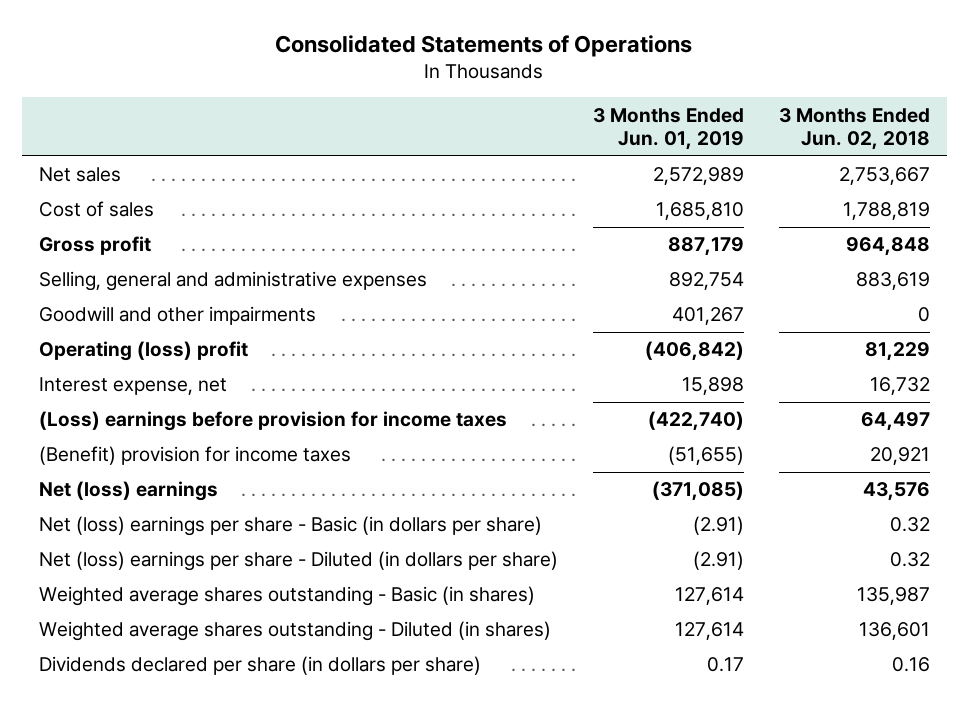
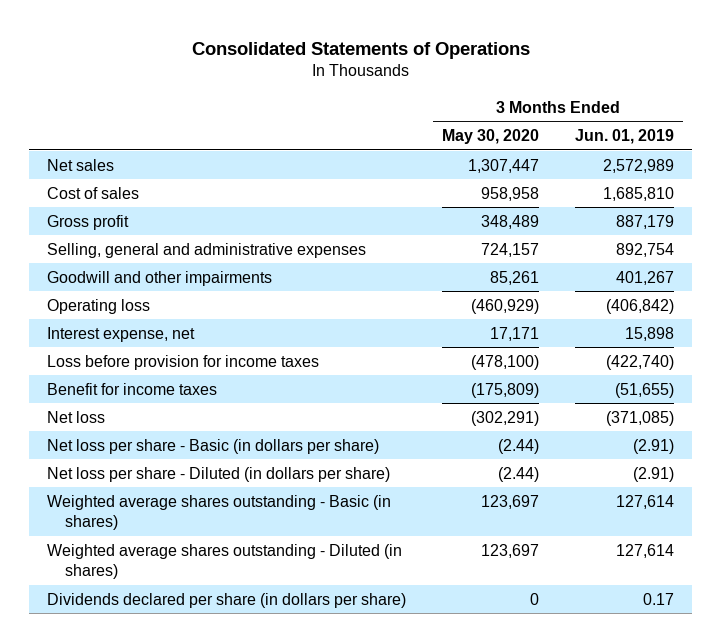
[778,107,930,151] 3 Months Ended Jun. 02, 2018 -> none
none -> [442,128,540,144] May 30, 2020
[39,341,249,362] Operating (loss) profit -> [47,298,151,314] Operating loss
[39,411,508,432] (Loss) earnings before provision for income taxes -> [47,354,320,370] Loss before provision for income taxes
[39,446,352,466] (Benefit) provision for income taxes -> [47,382,218,395] Benefit for income taxes
[39,481,219,502] Net (loss) earnings -> [47,410,106,423] Net loss
[39,516,543,537] Net (loss) earnings per share - Basic (in dollars per share) -> [47,438,380,454] Net loss per share - Basic (in dollars per share)
[39,551,559,572] Net (loss) earnings per share - Diluted (in dollars per share) -> [47,466,391,482] Net loss per share - Diluted (in dollars per share)

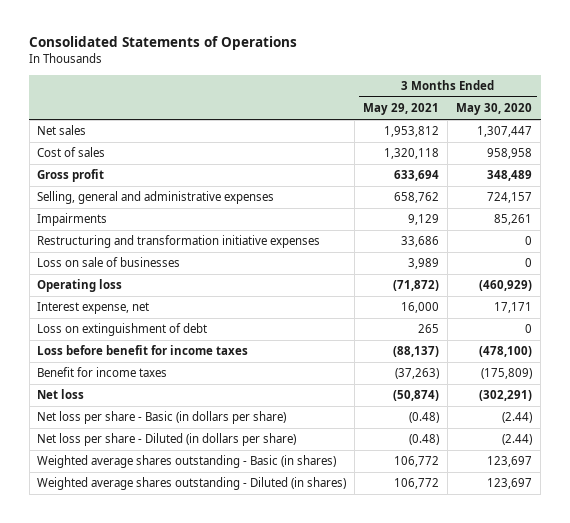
[575,128,675,144] Jun. 01, 2019 -> none
none -> [363,103,440,116] May 29, 2021
[47,270,273,286] Goodwill and other impairments -> [37,213,108,227] Impairments
none -> [37,235,321,249] Restructuring and transformation initiative expenses
none -> [37,257,181,268] Loss on sale of businesses
none -> [37,323,208,337] Loss on extinguishment of debt
[47,354,320,370] Loss before provision for income taxes -> [37,345,249,356] Loss before benefit for income taxes
[47,592,407,608] Dividends declared per share (in dollars per share) -> none

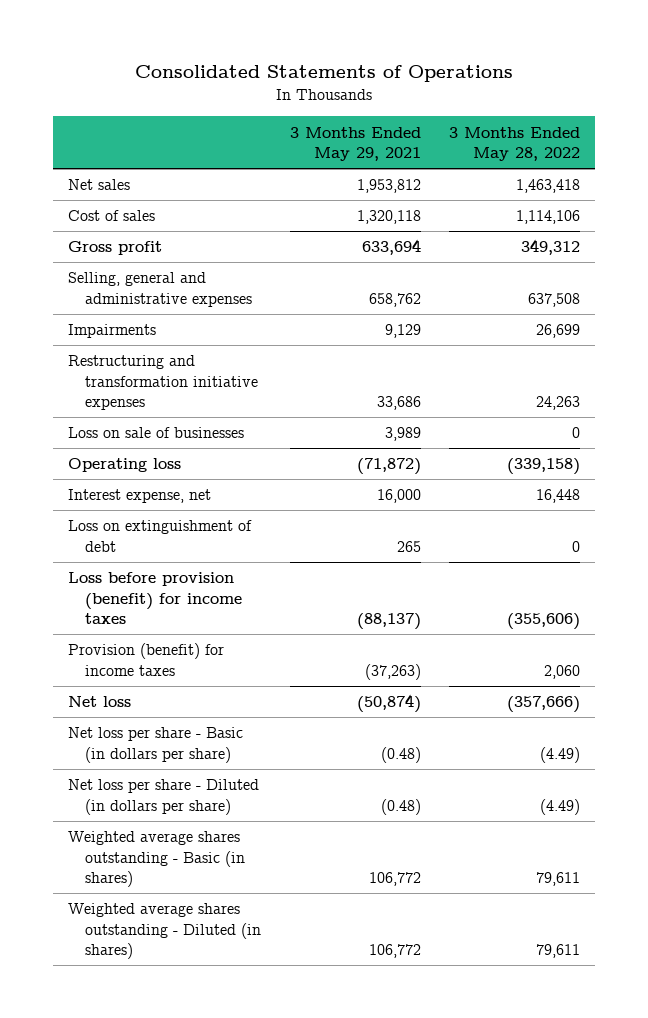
[456,103,533,116] May 30, 2020 -> none
none -> [449,126,581,162] 3 Months Ended May 28, 2022
[37,345,249,356] Loss before benefit for income taxes -> [67,572,242,625] Loss before provision (benefit) for income taxes
[37,367,168,378] Benefit for income taxes -> [67,643,224,676] Provision (benefit) for income taxes

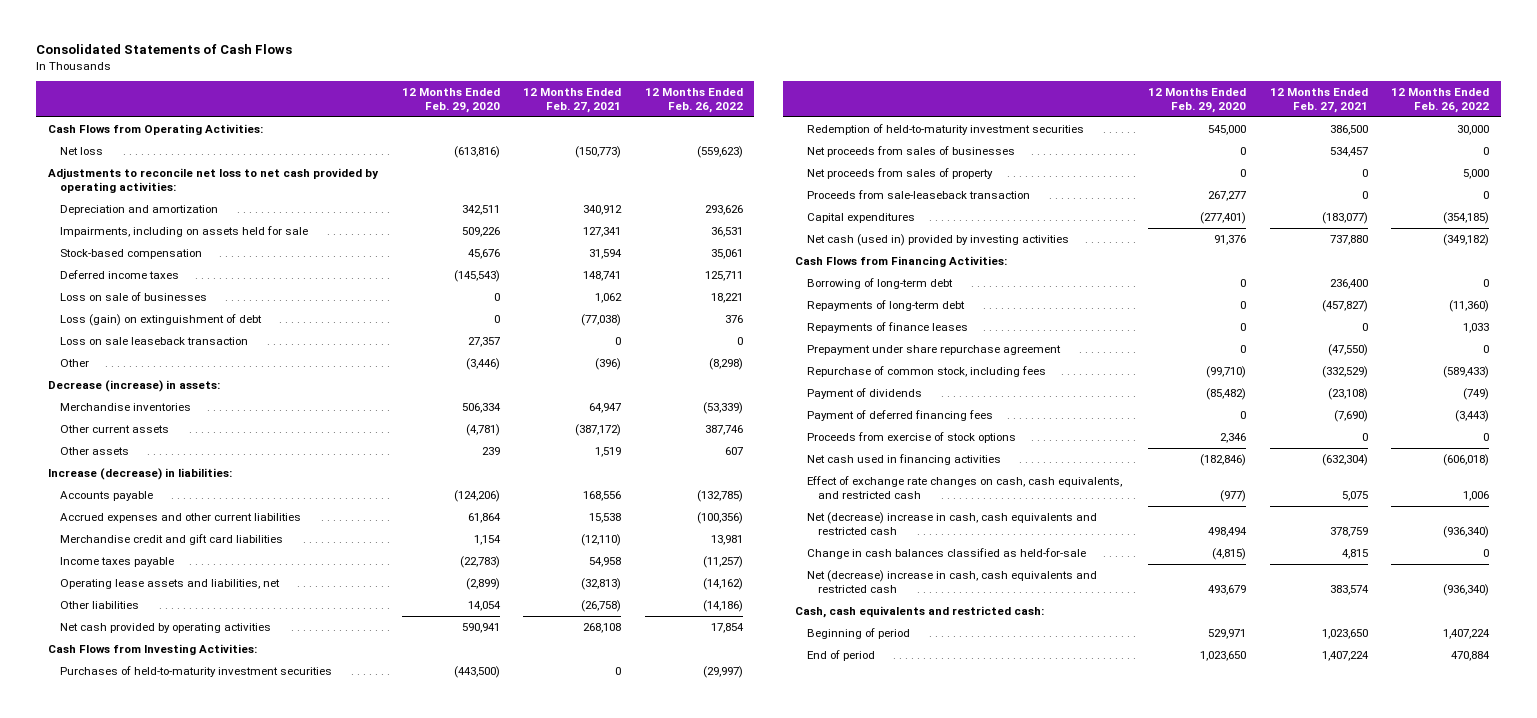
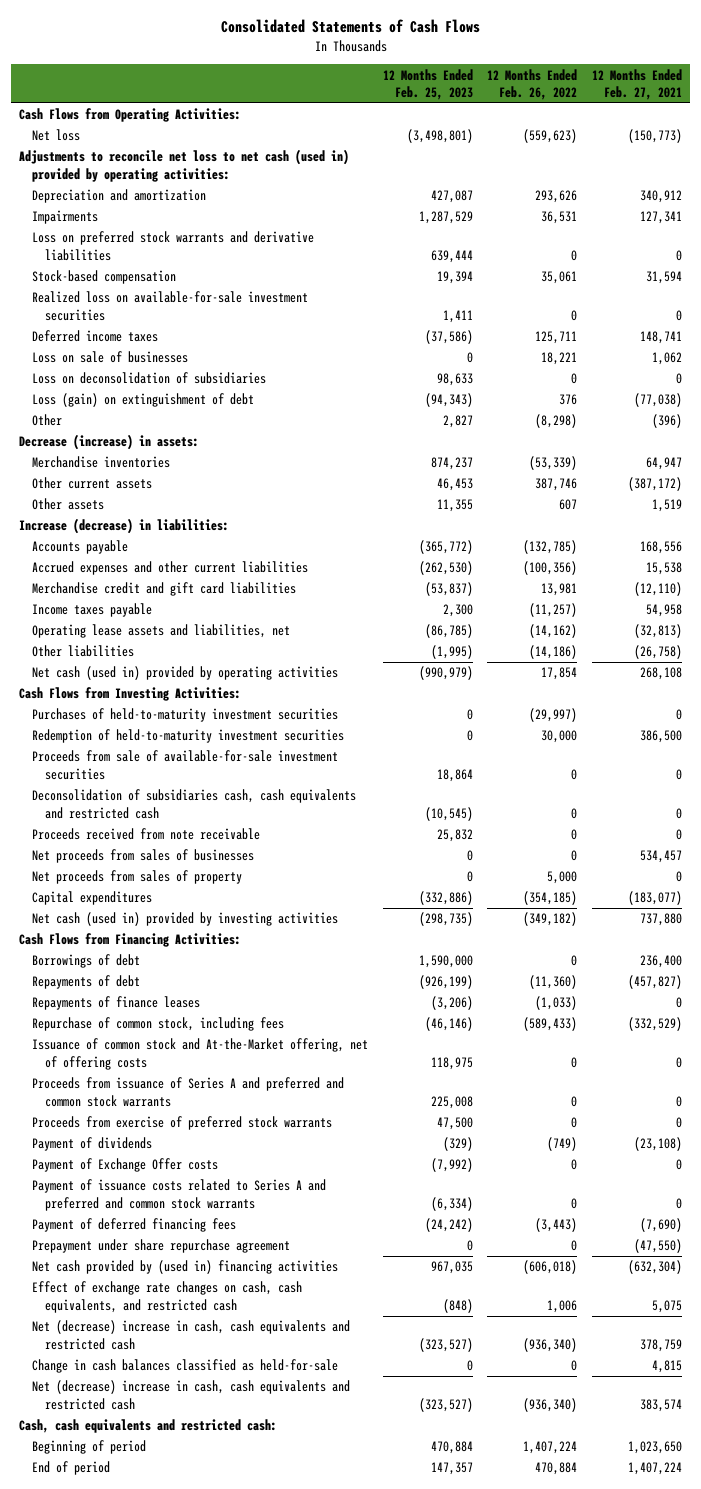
[401,88,500,113] 12 Months Ended Feb. 29, 2020 -> none
none -> [382,68,473,101] 12 Months Ended Feb. 25, 2023
[48,168,380,193] Adjustments to reconcile net loss to net cash provided by operating activities: -> [18,149,349,182] Adjustments to reconcile net loss to net cash (used in) provided by operating activities:
[60,226,309,238] Impairments, including on assets held for sale -> [31,210,98,225] Impairments
none -> [31,231,314,261] Loss on preferred stock warrants and derivative liabilities
none -> [31,291,308,321] Realized loss on available-for-sale investment securities
none -> [31,372,266,385] Loss on deconsolidation of subsidiaries
[60,337,249,346] Loss on sale leaseback transaction -> none
[60,623,272,634] Net cash provided by operating activities -> [31,666,338,681] Net cash (used in) provided by operating activities
none -> [31,750,338,780] Proceeds from sale of available-for-sale investment securities
none -> [31,789,356,819] Deconsolidation of subsidiaries cash, cash equivalents and restricted cash
none -> [31,828,260,841] Proceeds received from note receivable
[806,190,1030,200] Proceeds from sale-leaseback transaction -> none
[806,278,953,290] Borrowing of long-term debt -> [31,954,140,969] Borrowings of debt
[806,300,965,312] Repayments of long-term debt -> [31,975,140,990] Repayments of debt
[1463,323,1490,334] 1,033 -> [535,996,578,1011] (1,033)
none -> [31,1038,368,1070] Issuance of common stock and At-the-Market offering, net of offering costs
none -> [31,1077,344,1107] Proceeds from issuance of Series A and preferred and common stock warrants
none -> [31,1116,332,1131] Proceeds from exercise of preferred stock warrants
none -> [31,1158,218,1173] Payment of Exchange Offer costs
none -> [31,1179,326,1211] Payment of issuance costs related to Series A and preferred and common stock warrants
[806,432,1016,444] Proceeds from exercise of stock options -> none
[806,345,1061,356] Prepayment under share repurchase agreement -> [31,1239,290,1254] Prepayment under share repurchase agreement
[806,454,1001,466] Net cash used in financing activities -> [31,1260,338,1275] Net cash provided by (used in) financing activities

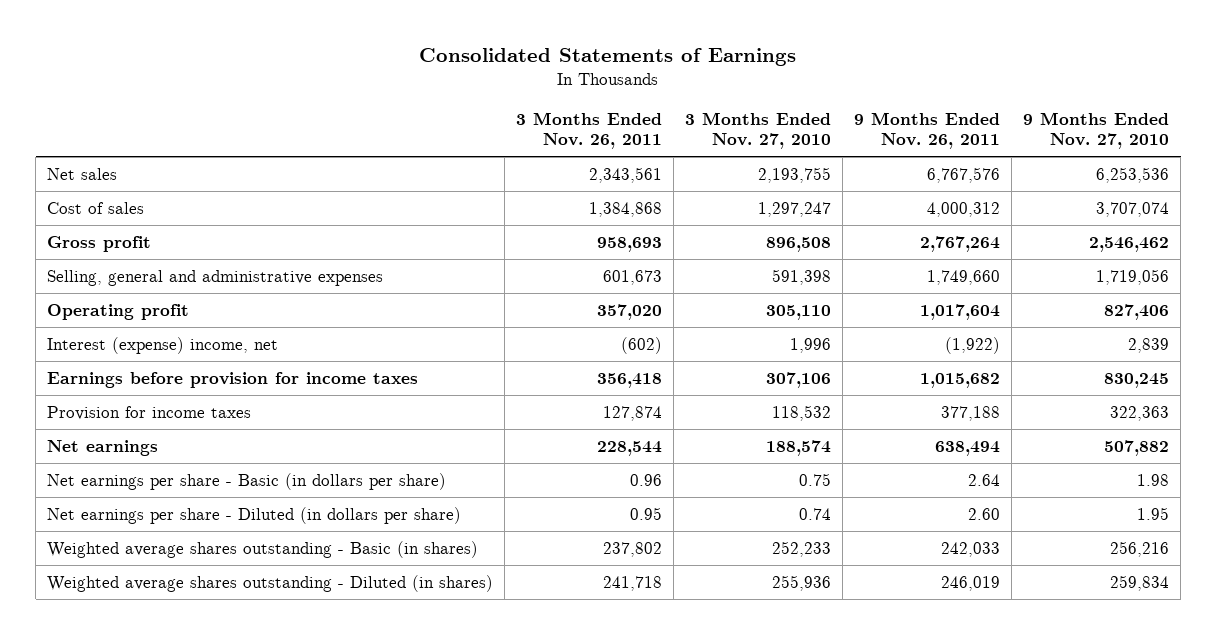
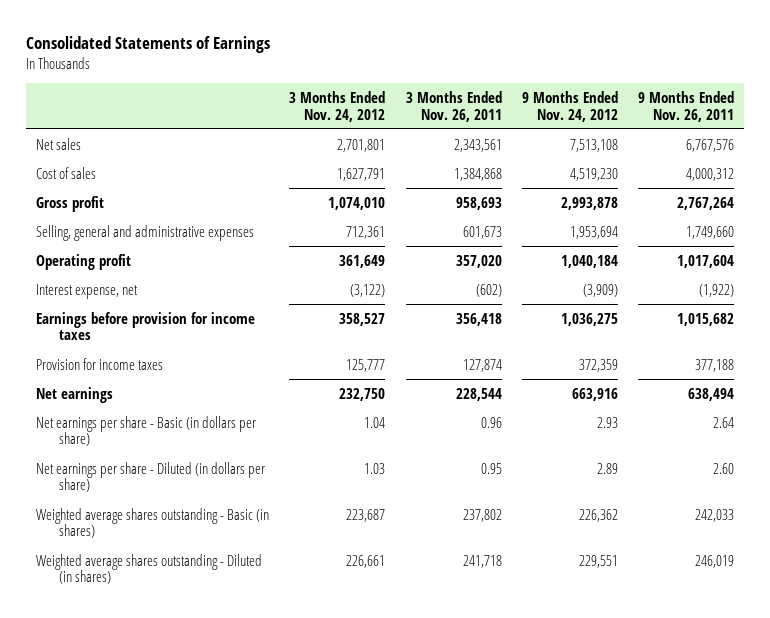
[685,111,832,150] 3 Months Ended Nov. 27, 2010 -> none
[1023,111,1170,150] 9 Months Ended Nov. 27, 2010 -> none
none -> [289,90,386,122] 3 Months Ended Nov. 24, 2012
none -> [521,90,618,122] 9 Months Ended Nov. 24, 2012
[47,336,279,354] Interest (expense) income, net -> [36,283,139,299] Interest expense, net

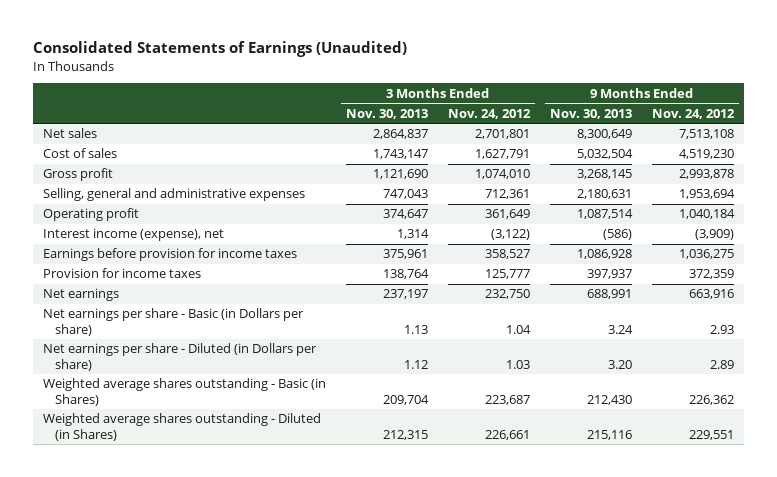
[25,35,270,53] Consolidated Statements of Earnings -> [33,41,408,58] Consolidated Statements of Earnings (Unaudited)
[405,90,502,122] 3 Months Ended Nov. 26, 2011 -> none
[638,90,735,122] 9 Months Ended Nov. 26, 2011 -> none
none -> [346,108,429,119] Nov. 30, 2013
none -> [550,108,633,119] Nov. 30, 2013
[36,283,139,299] Interest expense, net -> [43,228,225,242] Interest income (expense), net
[36,415,257,447] Net earnings per share - Basic (in dollars per share) -> [43,308,305,336] Net earnings per share - Basic (in Dollars per share)
[36,461,266,493] Net earnings per share - Diluted (in dollars per share) -> [43,343,318,371] Net earnings per share - Diluted (in Dollars per share)
[36,507,270,539] Weighted average shares outstanding - Basic (in shares) -> [43,378,327,406] Weighted average shares outstanding - Basic (in Shares)
[36,553,263,585] Weighted average shares outstanding - Diluted (in shares) -> [43,413,322,441] Weighted average shares outstanding - Diluted (in Shares)

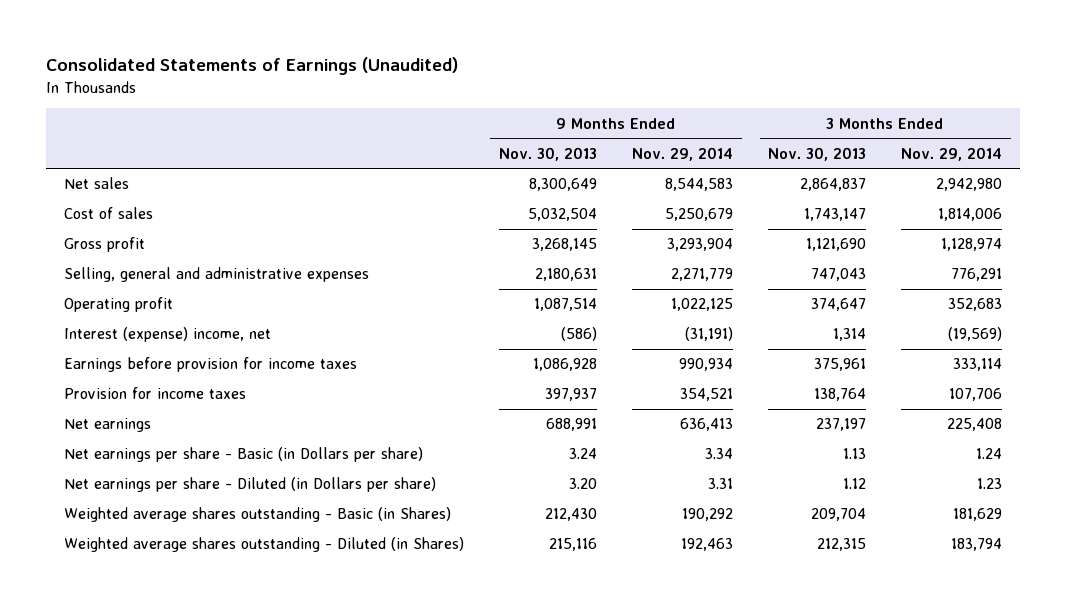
[448,108,532,119] Nov. 24, 2012 -> none
[651,108,735,119] Nov. 24, 2012 -> none
none -> [632,146,734,161] Nov. 29, 2014
none -> [901,146,1003,161] Nov. 29, 2014
[43,228,225,242] Interest income (expense), net -> [63,327,271,343] Interest (expense) income, net

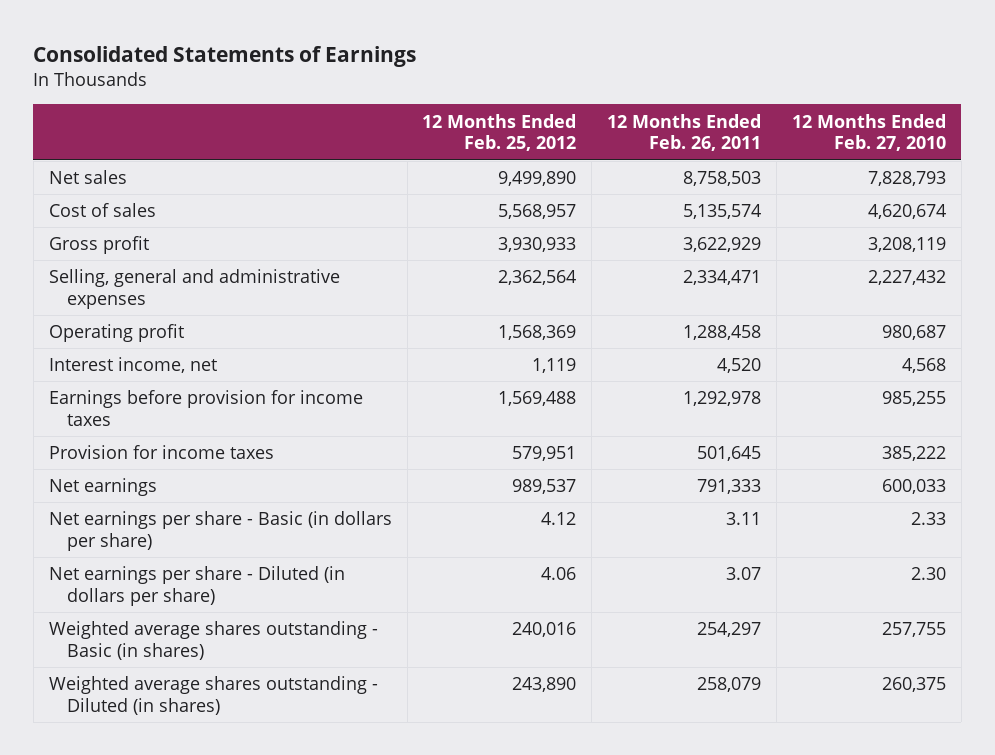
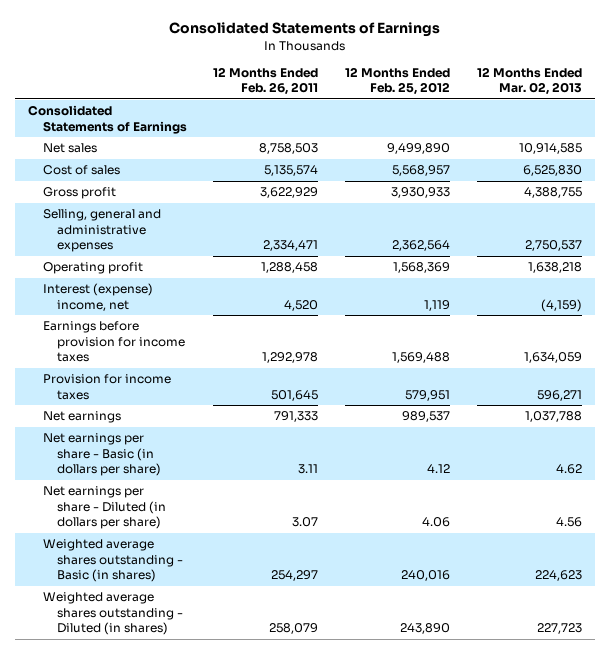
[791,113,946,152] 12 Months Ended Feb. 27, 2010 -> none
none -> [476,66,582,96] 12 Months Ended Mar. 02, 2013
none -> [27,105,187,134] Consolidated Statements of Earnings
[48,357,217,374] Interest income, net -> [42,283,153,311] Interest (expense) income, net

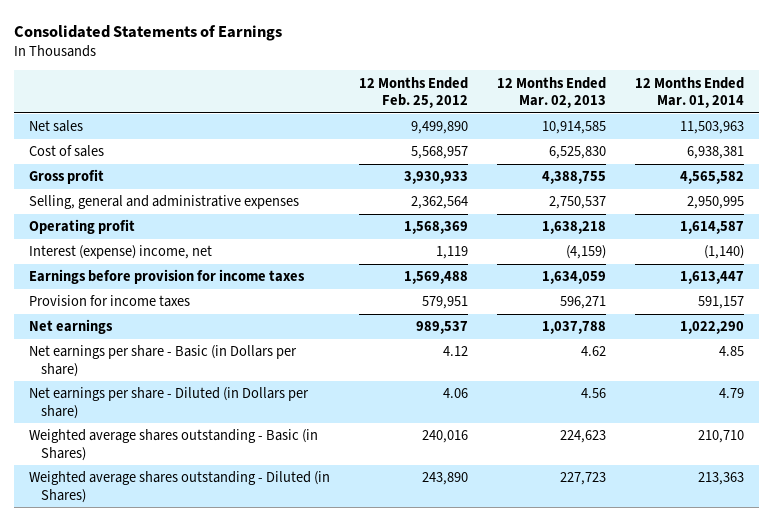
[213,66,319,96] 12 Months Ended Feb. 26, 2011 -> none
none -> [635,76,745,108] 12 Months Ended Mar. 01, 2014
[27,105,187,134] Consolidated Statements of Earnings -> none
[42,433,162,477] Net earnings per share - Basic (in dollars per share) -> [28,345,297,377] Net earnings per share - Basic (in Dollars per share)
[42,486,167,530] Net earnings per share - Diluted (in dollars per share) -> [28,387,309,419] Net earnings per share - Diluted (in Dollars per share)
[42,539,184,583] Weighted average shares outstanding - Basic (in shares) -> [28,429,318,461] Weighted average shares outstanding - Basic (in Shares)
[42,592,184,636] Weighted average shares outstanding - Diluted (in shares) -> [28,471,330,503] Weighted average shares outstanding - Diluted (in Shares)

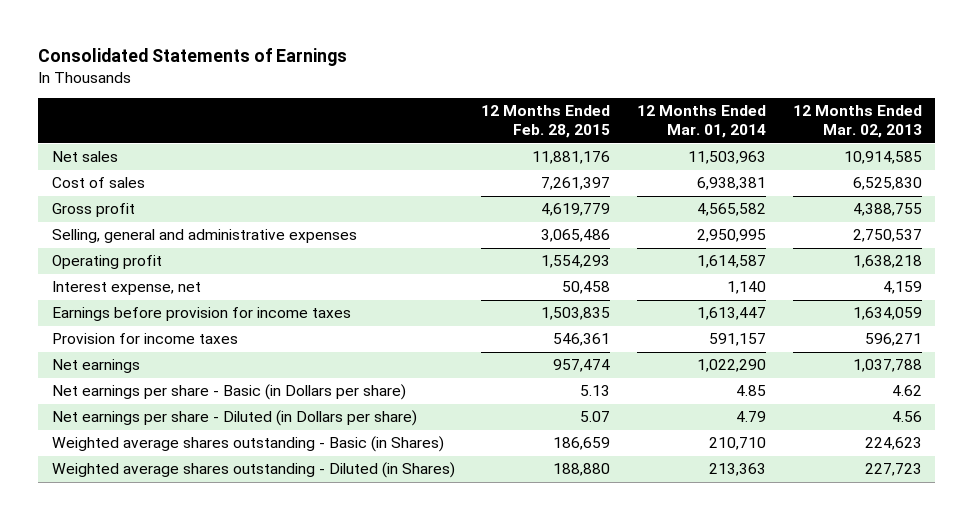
[358,76,468,108] 12 Months Ended Feb. 25, 2012 -> none
none -> [481,105,611,139] 12 Months Ended Feb. 28, 2015
[28,245,212,260] Interest (expense) income, net -> [51,281,201,296] Interest expense, net
[566,245,607,260] (4,159) -> [882,281,922,295] 4,159
[704,245,745,260] (1,140) -> [727,281,767,295] 1,140

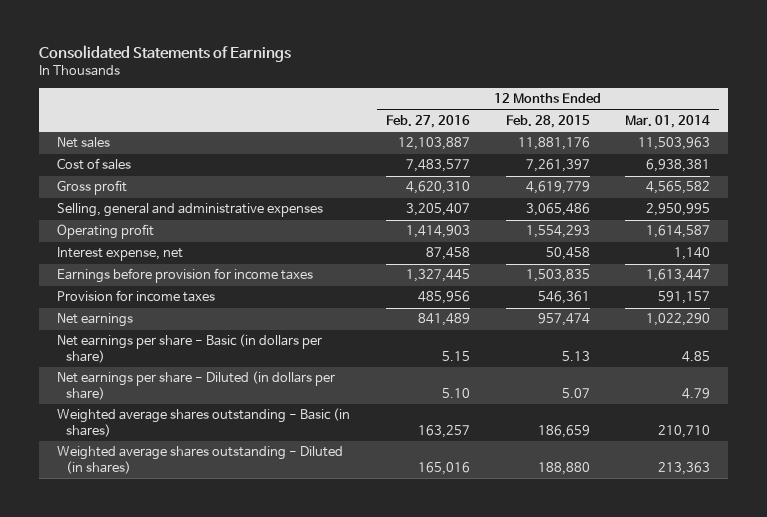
[792,105,922,139] 12 Months Ended Mar. 02, 2013 -> none
none -> [385,114,470,128] Feb. 27, 2016
[51,384,406,401] Net earnings per share - Basic (in Dollars per share) -> [56,334,322,363] Net earnings per share - Basic (in dollars per share)
[51,410,417,427] Net earnings per share - Diluted (in Dollars per share) -> [56,371,335,400] Net earnings per share - Diluted (in dollars per share)
[51,436,444,453] Weighted average shares outstanding - Basic (in Shares) -> [56,408,350,437] Weighted average shares outstanding - Basic (in shares)
[51,462,455,479] Weighted average shares outstanding - Diluted (in Shares) -> [56,446,343,474] Weighted average shares outstanding - Diluted (in shares)

